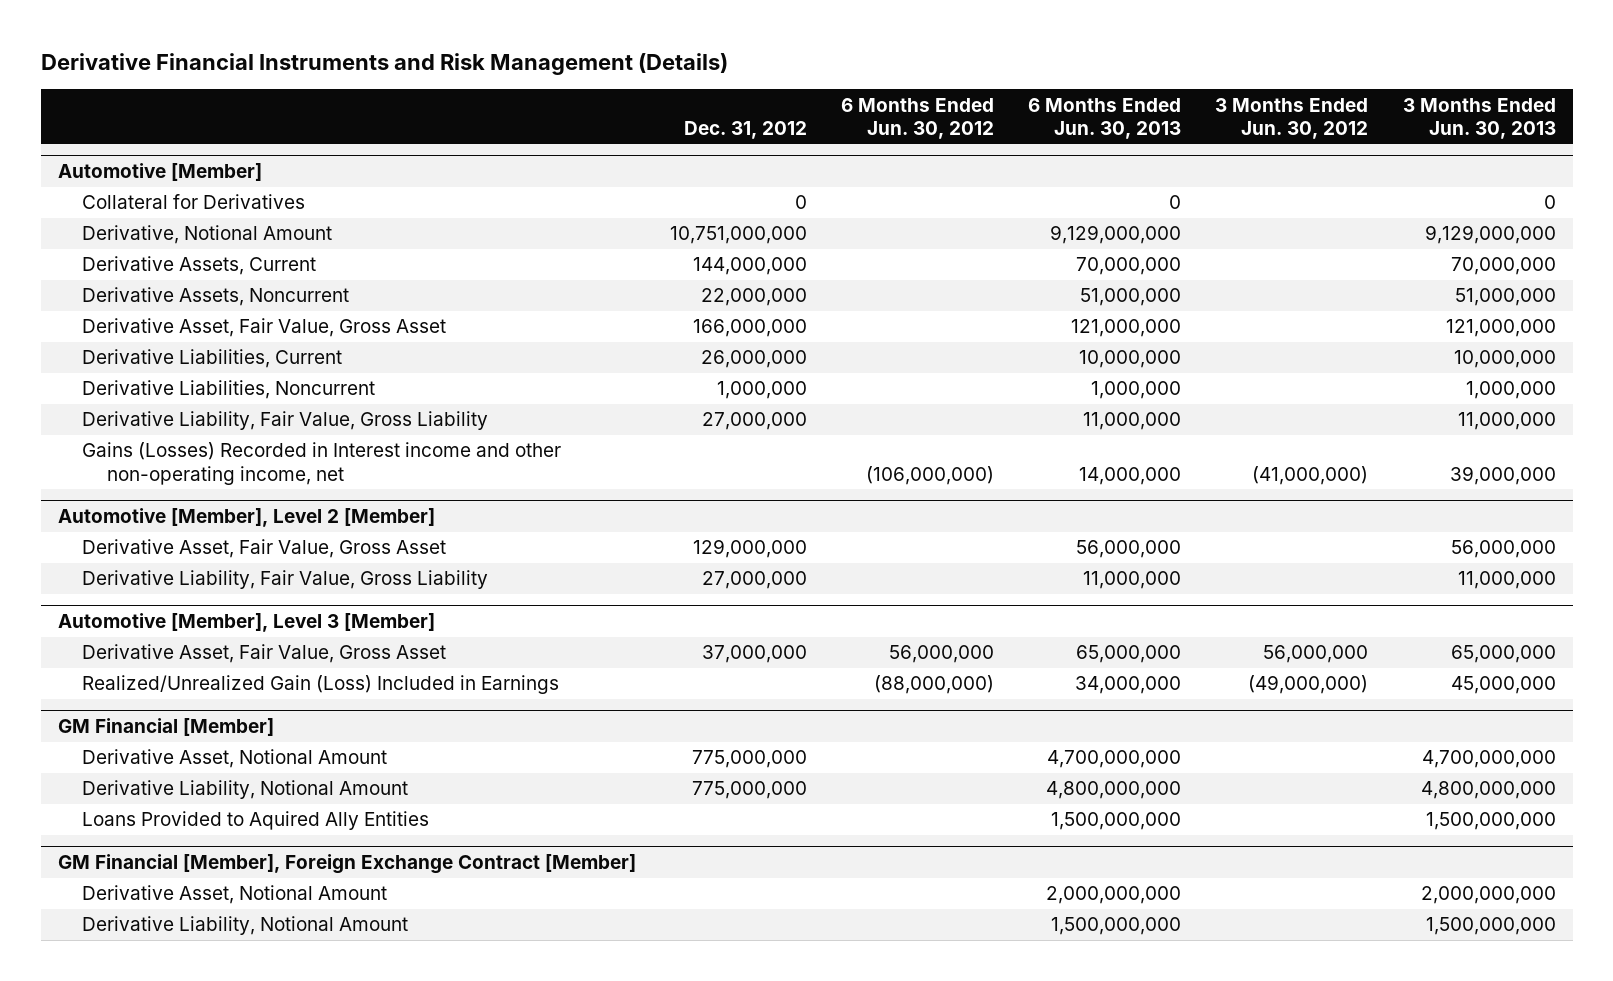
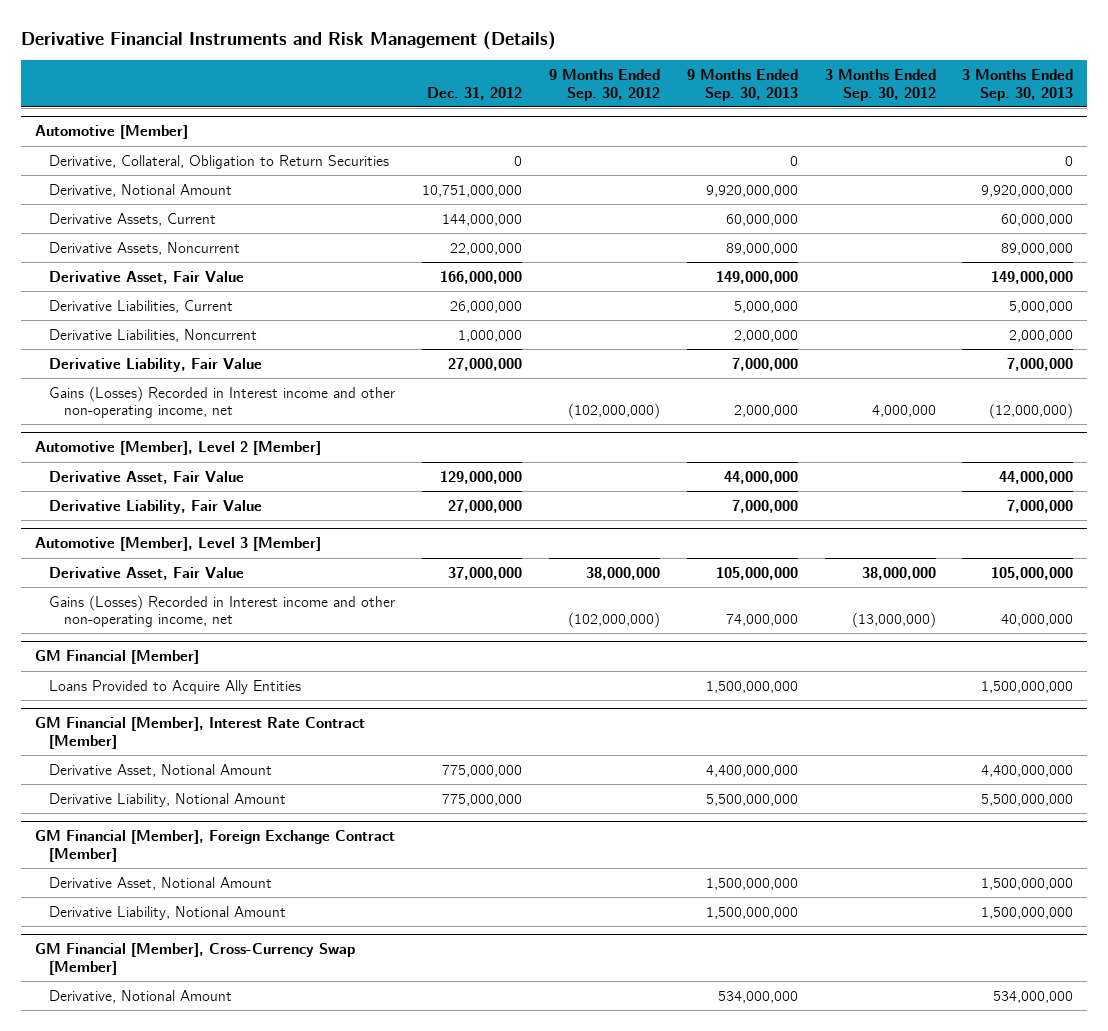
[841,97,995,139] 6 Months Ended Jun. 30, 2012 -> none
[1028,97,1182,139] 6 Months Ended Jun. 30, 2013 -> none
[1215,97,1369,139] 3 Months Ended Jun. 30, 2012 -> none
[1402,97,1556,139] 3 Months Ended Jun. 30, 2013 -> none
none -> [548,68,660,101] 9 Months Ended Sep. 30, 2012
none -> [686,68,798,101] 9 Months Ended Sep. 30, 2013
none -> [824,68,936,101] 3 Months Ended Sep. 30, 2012
none -> [962,68,1074,101] 3 Months Ended Sep. 30, 2013
[82,194,306,210] Collateral for Derivatives -> none
none -> [49,154,390,169] Derivative, Collateral, Obligation to Return Securities
[82,318,447,338] Derivative Asset, Fair Value, Gross Asset -> [49,270,245,284] Derivative Asset, Fair Value
[82,411,489,431] Derivative Liability, Fair Value, Gross Liability -> [49,357,263,372] Derivative Liability, Fair Value
[82,539,447,559] Derivative Asset, Fair Value, Gross Asset -> [49,470,245,484] Derivative Asset, Fair Value
[82,570,489,590] Derivative Liability, Fair Value, Gross Liability -> [49,499,263,514] Derivative Liability, Fair Value
[82,675,560,695] Realized/Unrealized Gain (Loss) Included in Earnings -> none
[82,644,447,664] Derivative Asset, Fair Value, Gross Asset -> [49,566,245,580] Derivative Asset, Fair Value
none -> [49,594,396,628] Gains (Losses) Recorded in Interest income and other non-operating income, net
none -> [49,679,302,694] Loans Provided to Acquire Ally Entities
none -> [34,717,365,750] GM Financial [Member], Interest Rate Contract [Member]
[82,811,430,831] Loans Provided to Aquired Ally Entities -> none
none -> [34,943,355,976] GM Financial [Member], Cross-Currency Swap [Member]
none -> [49,989,233,1003] Derivative, Notional Amount

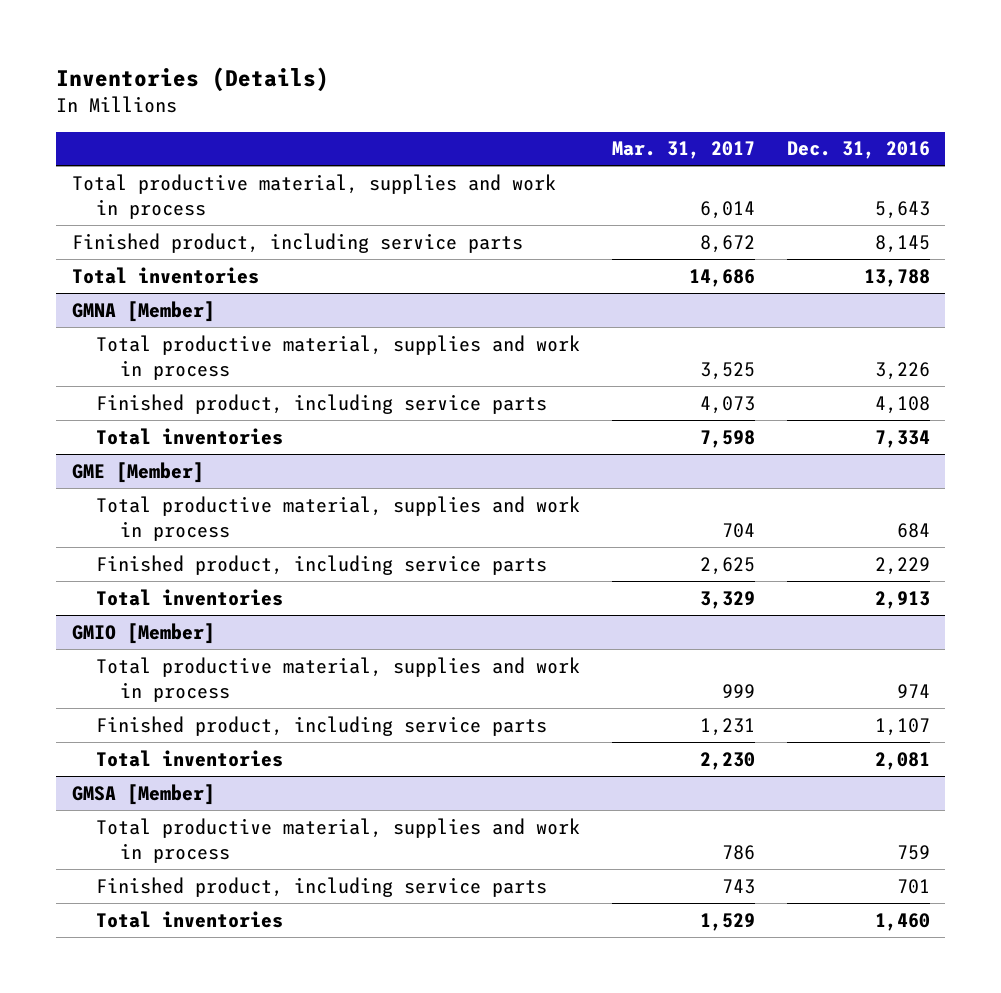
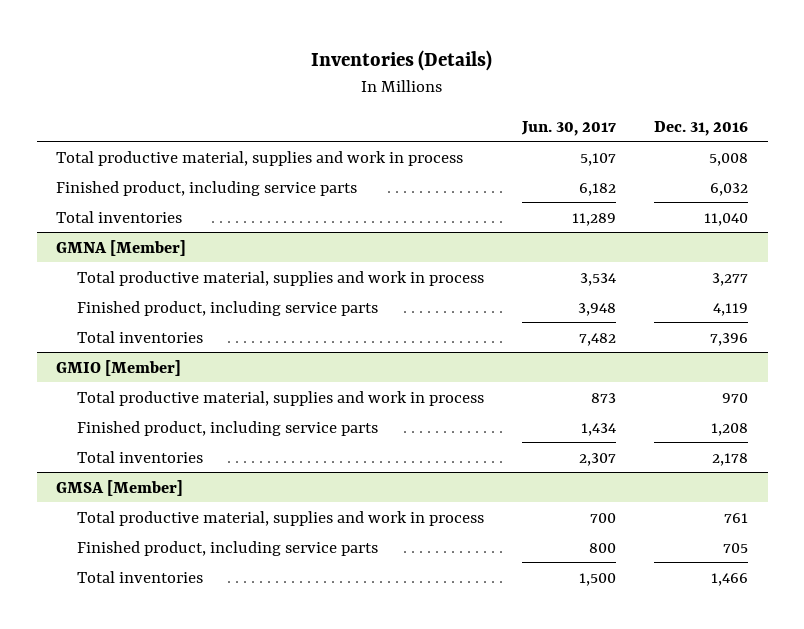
[611,141,755,160] Mar. 31, 2017 -> none
none -> [521,120,617,136] Jun. 30, 2017
[874,200,930,219] 5,643 -> [709,152,749,166] 5,008
[874,234,930,253] 8,145 -> [710,182,749,196] 6,032
[863,268,930,287] 13,788 -> [704,212,749,226] 11,040
[71,461,204,483] GME [Member] -> none
[95,495,580,541] Total productive material, supplies and work in process -> none
[95,554,547,575] Finished product, including service parts -> none
[95,588,283,606] Total inventories -> none
[874,361,930,380] 3,226 -> [712,272,749,286] 3,277
[874,395,930,414] 4,108 -> [713,302,749,316] 4,119
[874,429,930,448] 7,334 -> [710,332,749,346] 7,396
[896,683,930,698] 974 -> [722,392,749,403] 970
[874,717,930,736] 1,107 -> [711,422,749,436] 1,208
[874,751,930,770] 2,081 -> [712,452,749,466] 2,178
[896,844,930,860] 759 -> [724,512,749,523] 761
[896,878,930,894] 701 -> [723,542,749,553] 705
[874,912,930,931] 1,460 -> [711,572,749,586] 1,466

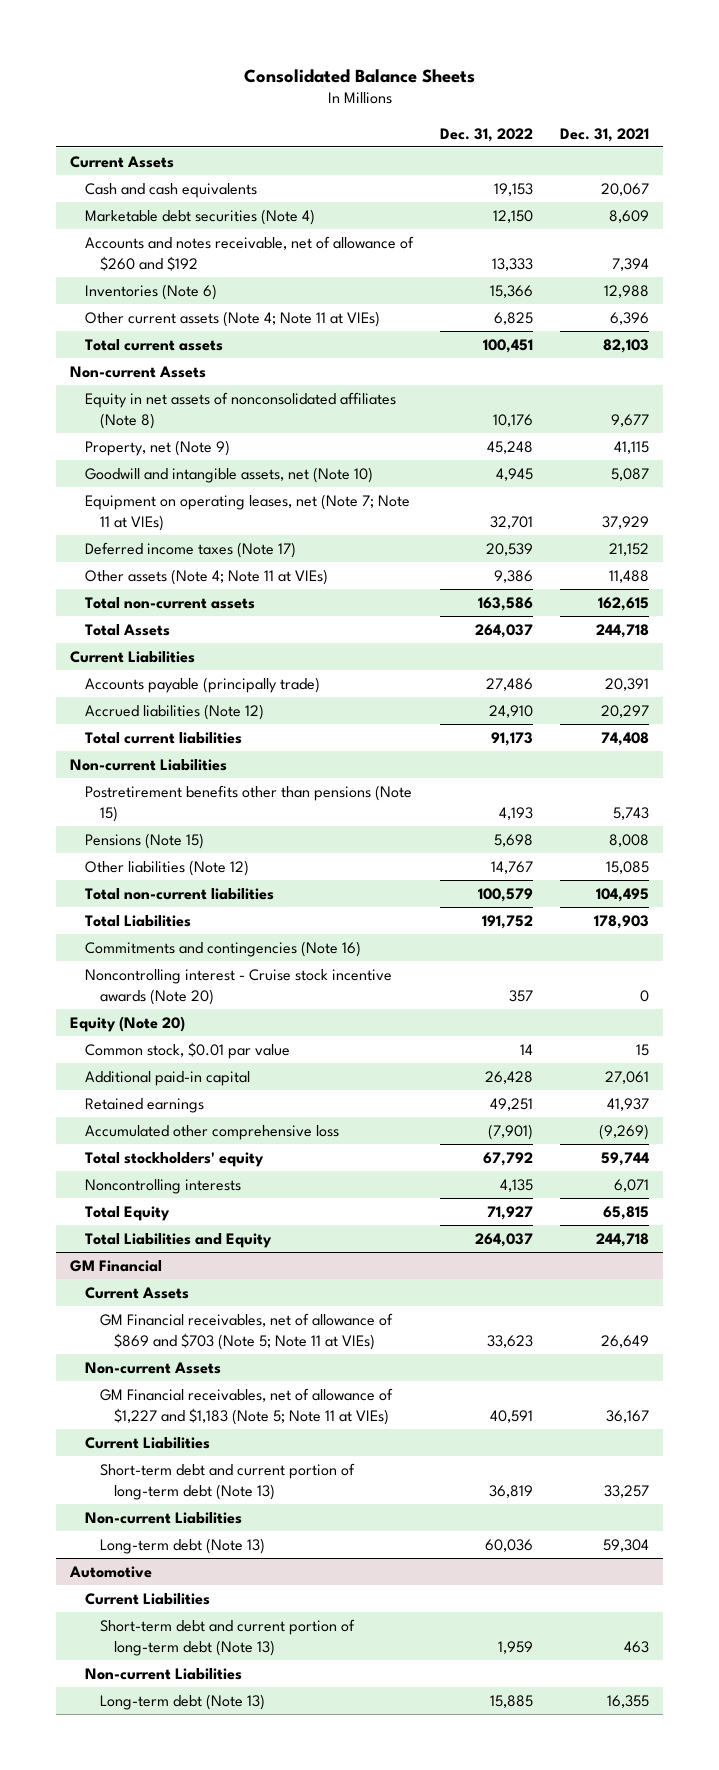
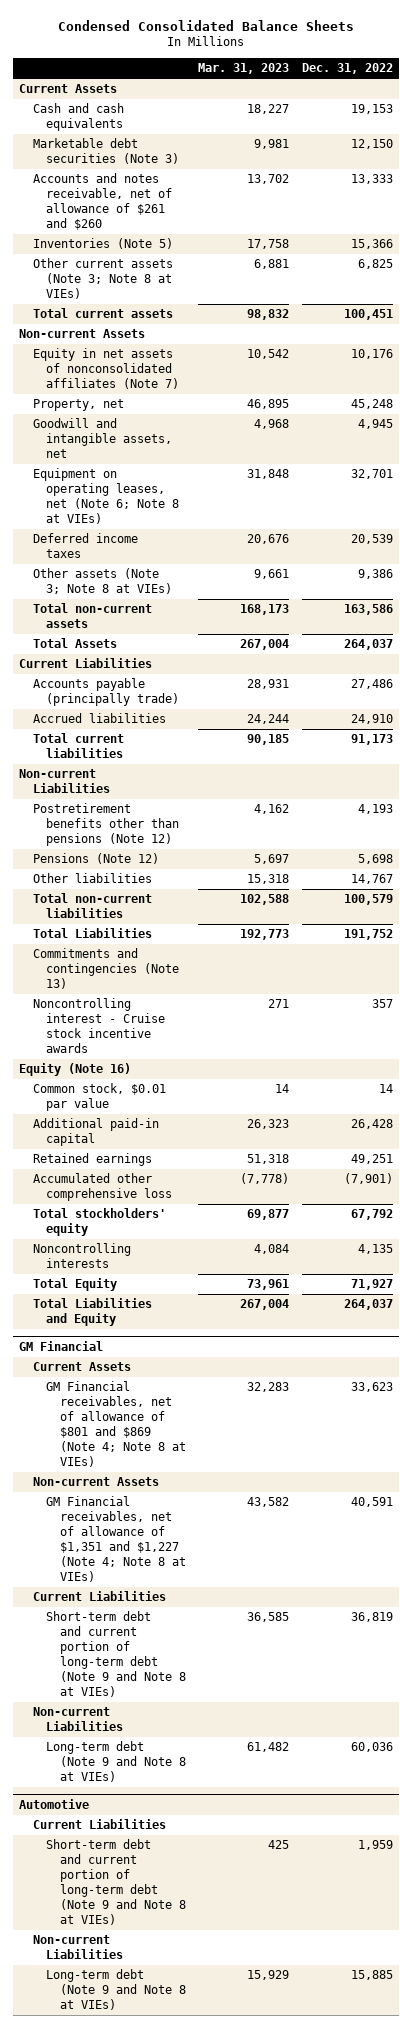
[243,68,475,83] Consolidated Balance Sheets -> [58,19,355,31] Condensed Consolidated Balance Sheets
[560,127,650,142] Dec. 31, 2021 -> none
none -> [198,63,290,75] Mar. 31, 2023
[84,208,315,225] Marketable debt securities (Note 4) -> [32,138,180,165] Marketable debt securities (Note 3)
[84,235,414,272] Accounts and notes receivable, net of allowance of $260 and $192 -> [32,173,173,230] Accounts and notes receivable, net of allowance of $261 and $260
[84,283,217,300] Inventories (Note 6) -> [32,238,173,250] Inventories (Note 5)
[84,310,380,327] Other current assets (Note 4; Note 11 at VIEs) -> [32,258,173,300] Other current assets (Note 3; Note 8 at VIEs)
[84,391,396,430] Equity in net assets of nonconsolidated affiliates (Note 8) -> [32,348,180,390] Equity in net assets of nonconsolidated affiliates (Note 7)
[84,439,230,456] Property, net (Note 9) -> [32,399,124,412] Property, net
[84,466,373,483] Goodwill and intangible assets, net (Note 10) -> [32,418,173,459] Goodwill and intangible assets, net
[84,493,410,532] Equipment on operating leases, net (Note 7; Note 11 at VIEs) -> [32,468,180,524] Equipment on operating leases, net (Note 6; Note 8 at VIEs)
[84,541,296,558] Deferred income taxes (Note 17) -> [32,533,138,559] Deferred income taxes
[84,568,328,585] Other assets (Note 4; Note 11 at VIEs) -> [32,568,173,595] Other assets (Note 3; Note 8 at VIEs)
[84,703,264,720] Accrued liabilities (Note 12) -> [32,713,166,724] Accrued liabilities
[84,784,412,823] Postretirement benefits other than pensions (Note 15) -> [32,803,180,847] Postretirement benefits other than pensions (Note 12)
[84,832,204,849] Pensions (Note 15) -> [32,853,159,865] Pensions (Note 12)
[84,859,249,876] Other liabilities (Note 12) -> [32,873,152,884] Other liabilities
[84,940,361,957] Commitments and contingencies (Note 16) -> [32,948,180,990] Commitments and contingencies (Note 13)
[84,968,392,1006] Noncontrolling interest - Cruise stock incentive awards (Note 20) -> [32,998,166,1053] Noncontrolling interest - Cruise stock incentive awards
[69,1015,185,1032] Equity (Note 20) -> [19,1063,132,1077] Equity (Note 16)
[99,1312,393,1351] GM Financial receivables, net of allowance of $869 and $703 (Note 5; Note 11 at VIEs) -> [46,1381,186,1467] GM Financial receivables, net of allowance of $801 and $869 (Note 4; Note 8 at VIEs)
[99,1387,393,1426] GM Financial receivables, net of allowance of $1,227 and $1,183 (Note 5; Note 11 at VIEs) -> [46,1496,186,1582] GM Financial receivables, net of allowance of $1,351 and $1,227 (Note 4; Note 8 at VIEs)
[99,1462,355,1501] Short-term debt and current portion of long-term debt (Note 13) -> [46,1611,186,1697] Short-term debt and current portion of long-term debt (Note 9 and Note 8 at VIEs)
[99,1537,265,1554] Long-term debt (Note 13) -> [46,1741,186,1783] Long-term debt (Note 9 and Note 8 at VIEs)
[99,1618,355,1657] Short-term debt and current portion of long-term debt (Note 13) -> [46,1839,186,1925] Short-term debt and current portion of long-term debt (Note 9 and Note 8 at VIEs)
[99,1693,265,1710] Long-term debt (Note 13) -> [46,1969,186,2011] Long-term debt (Note 9 and Note 8 at VIEs)

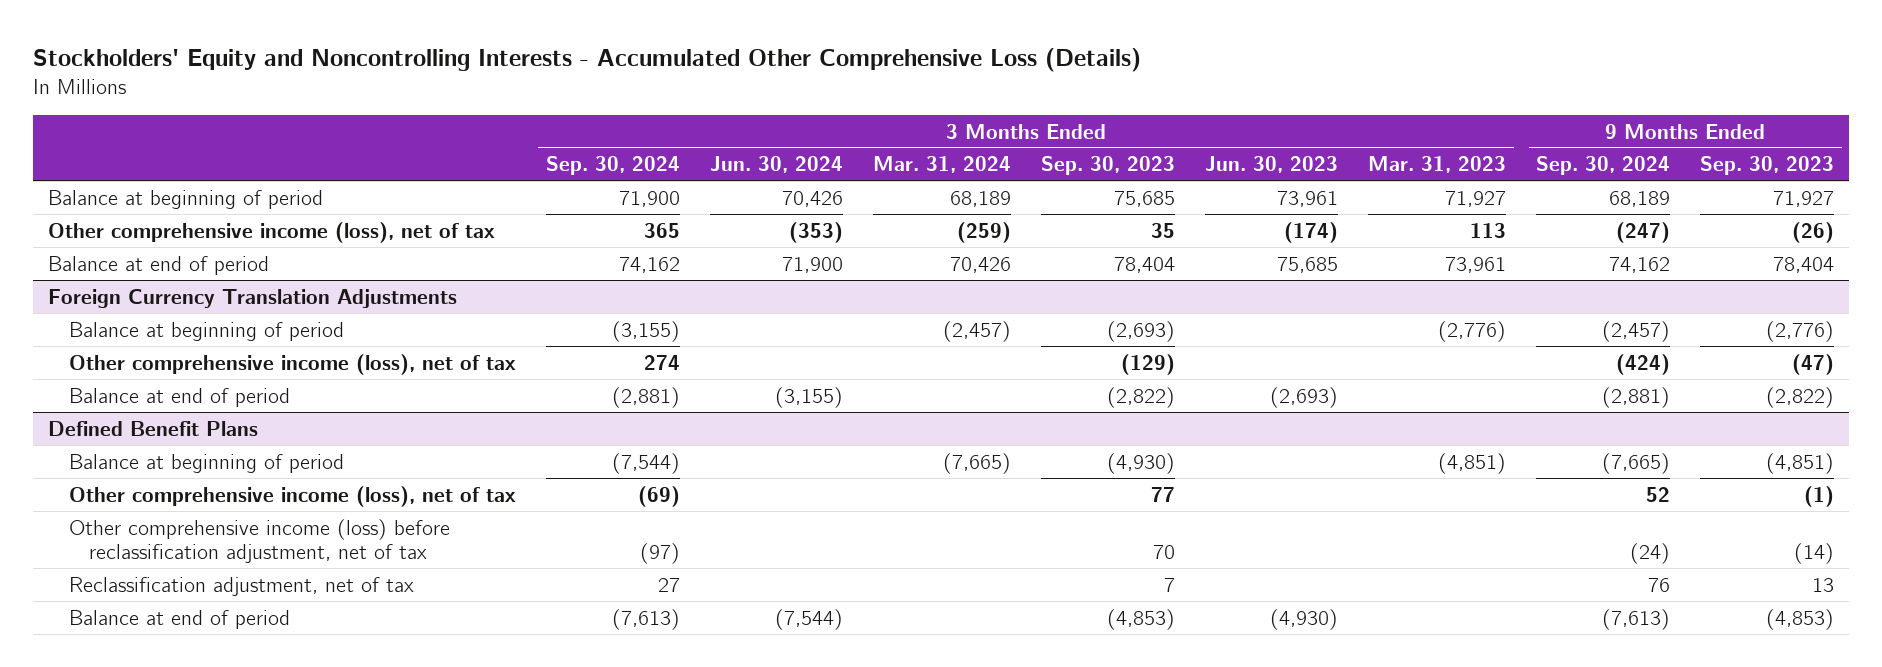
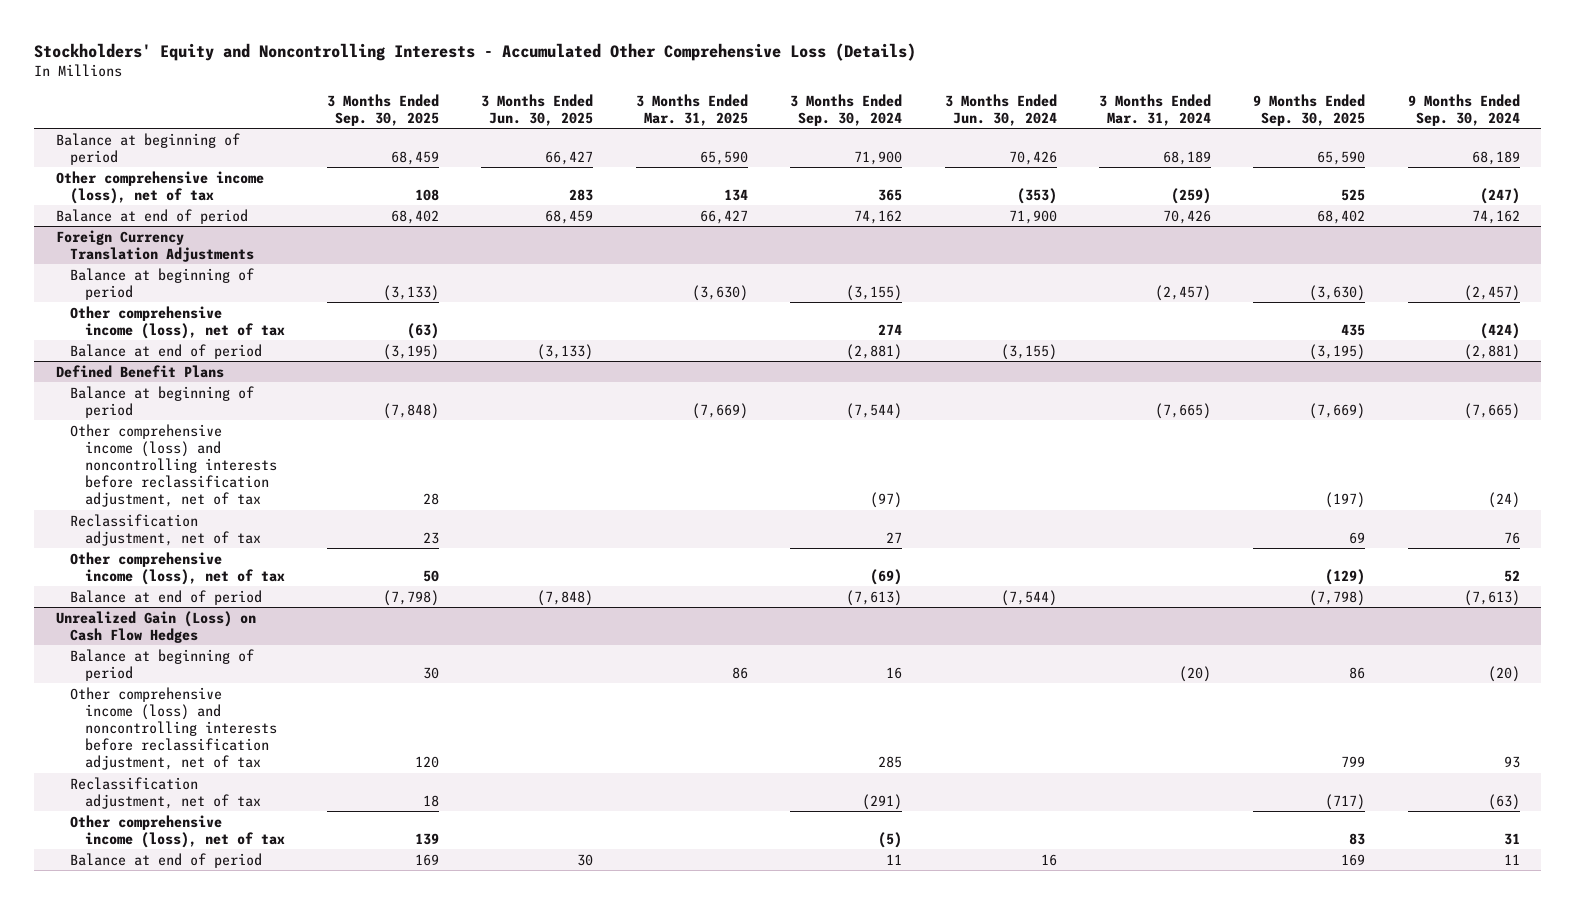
[1040,156,1175,176] Sep. 30, 2023 -> none
[1204,156,1338,174] Jun. 30, 2023 -> none
[1368,156,1507,174] Mar. 31, 2023 -> none
[1700,156,1835,176] Sep. 30, 2023 -> none
none -> [327,93,440,126] 3 Months Ended Sep. 30, 2025
none -> [481,93,594,126] 3 Months Ended Jun. 30, 2025
none -> [635,93,748,126] 3 Months Ended Mar. 31, 2025
none -> [1253,93,1366,126] 9 Months Ended Sep. 30, 2025
[68,518,450,564] Other comprehensive income (loss) before reclassification adjustment, net of tax -> [70,423,277,508] Other comprehensive income (loss) and noncontrolling interests before reclassification adjustment, net of tax
[68,485,516,507] Other comprehensive income (loss), net of tax -> [70,551,285,585] Other comprehensive income (loss), net of tax
none -> [55,610,256,643] Unrealized Gain (Loss) on Cash Flow Hedges
none -> [70,648,255,681] Balance at beginning of period
none -> [70,686,277,771] Other comprehensive income (loss) and noncontrolling interests before reclassification adjustment, net of tax
none -> [70,776,261,809] Reclassification adjustment, net of tax
none -> [70,814,285,848] Other comprehensive income (loss), net of tax
none -> [70,852,263,868] Balance at end of period

